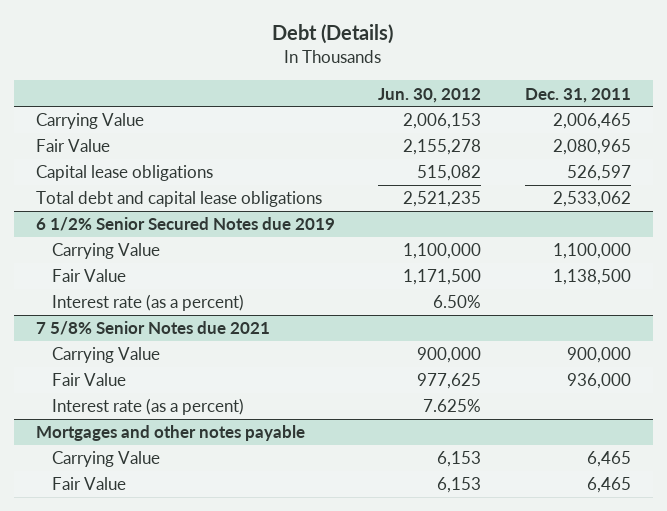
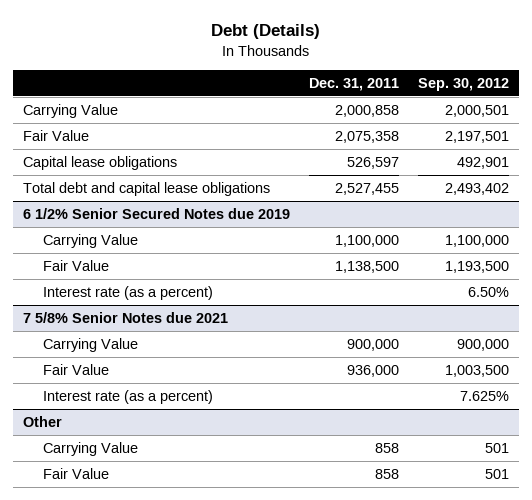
[378,87,482,103] Jun. 30, 2012 -> none
none -> [418,78,510,92] Sep. 30, 2012
[553,113,632,130] 2,006,465 -> [334,104,399,117] 2,000,858
[553,139,632,156] 2,080,965 -> [334,130,399,143] 2,075,358
[553,191,632,208] 2,533,062 -> [334,182,399,195] 2,527,455
[35,425,305,442] Mortgages and other notes payable -> none
none -> [22,415,62,427] Other
[587,451,632,468] 6,465 -> [374,442,399,453] 858
[587,477,632,494] 6,465 -> [374,468,399,479] 858

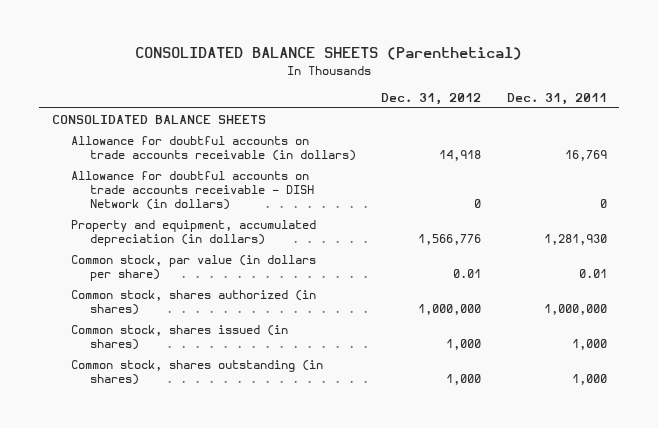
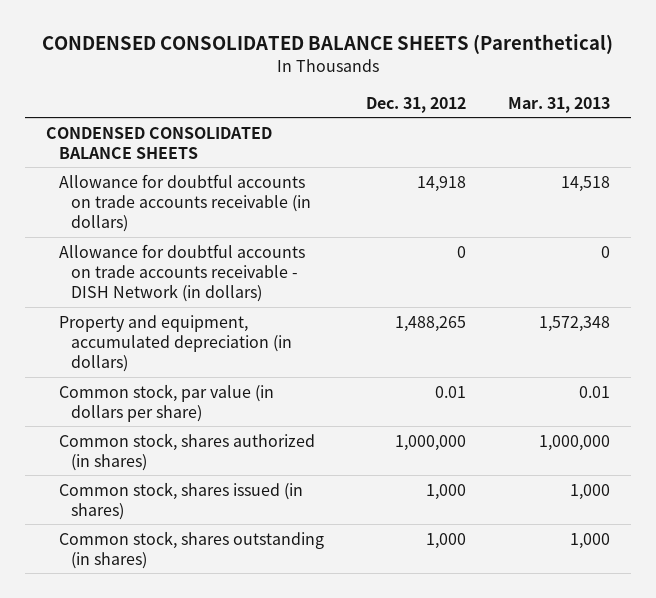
[135,47,523,61] CONSOLIDATED BALANCE SHEETS (Parenthetical) -> [41,34,613,55] CONDENSED CONSOLIDATED BALANCE SHEETS (Parenthetical)
[506,92,607,105] Dec. 31, 2011 -> none
none -> [507,96,610,113] Mar. 31, 2013
[51,115,266,125] CONSOLIDATED BALANCE SHEETS -> [46,126,273,159] CONDENSED CONSOLIDATED BALANCE SHEETS
[418,234,482,246] 1,566,776 -> [394,315,466,332] 1,488,265

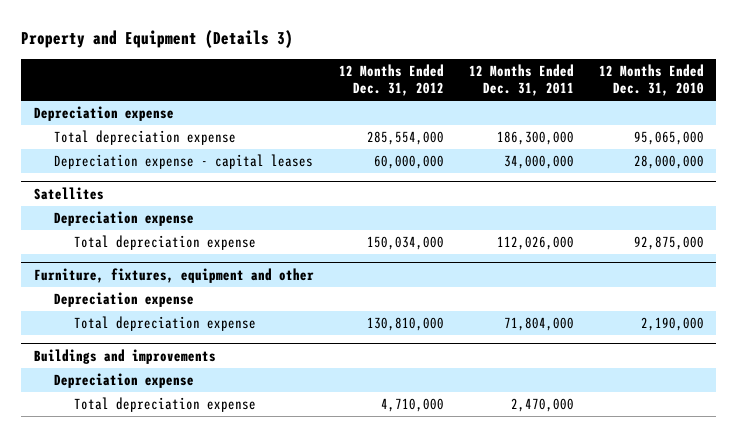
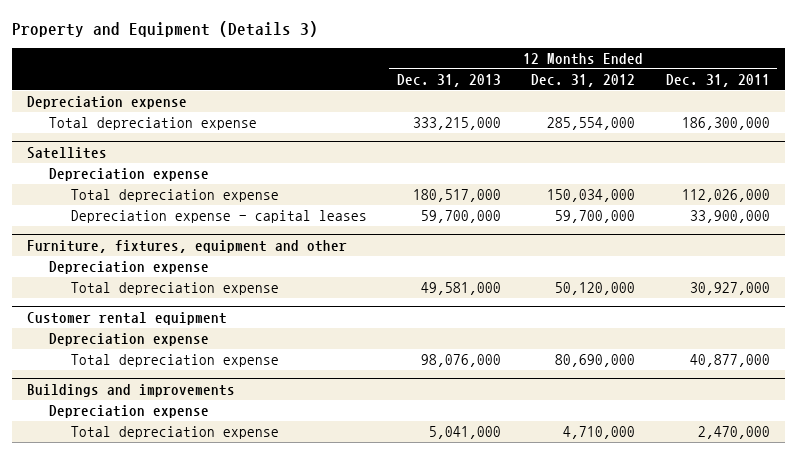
[598,63,704,97] 12 Months Ended Dec. 31, 2010 -> none
none -> [396,74,501,88] Dec. 31, 2013
[54,154,314,170] Depreciation expense - capital leases -> none
none -> [70,210,367,224] Depreciation expense - capital leases
[366,317,444,332] 130,810,000 -> [555,282,636,296] 50,120,000
[503,317,574,332] 71,804,000 -> [689,282,770,296] 30,927,000
none -> [26,311,227,325] Customer rental equipment
none -> [48,333,209,347] Depreciation expense
none -> [70,354,279,368] Total depreciation expense

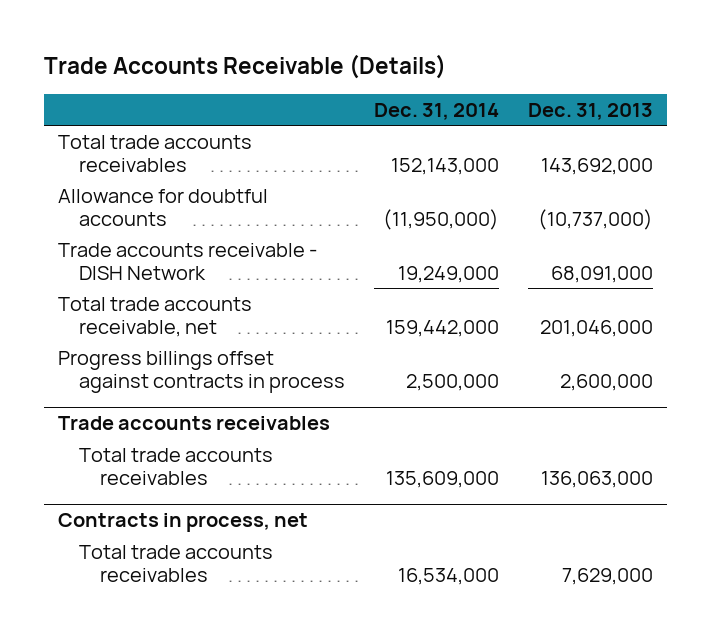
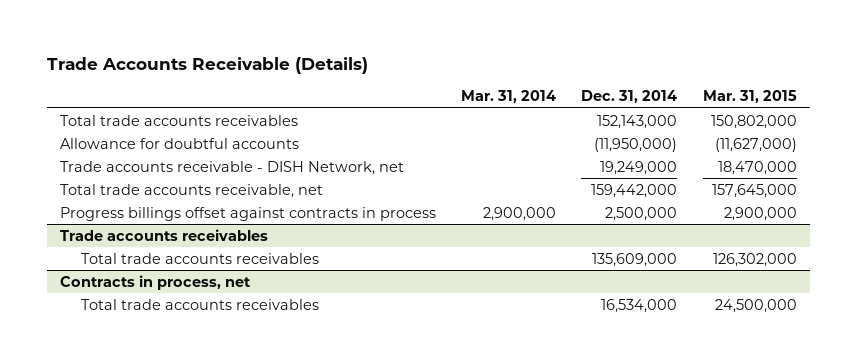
[527,102,653,120] Dec. 31, 2013 -> none
none -> [461,90,557,104] Mar. 31, 2014
none -> [702,90,797,104] Mar. 31, 2015
[58,242,318,281] Trade accounts receivable - DISH Network -> [59,160,404,175] Trade accounts receivable - DISH Network, net

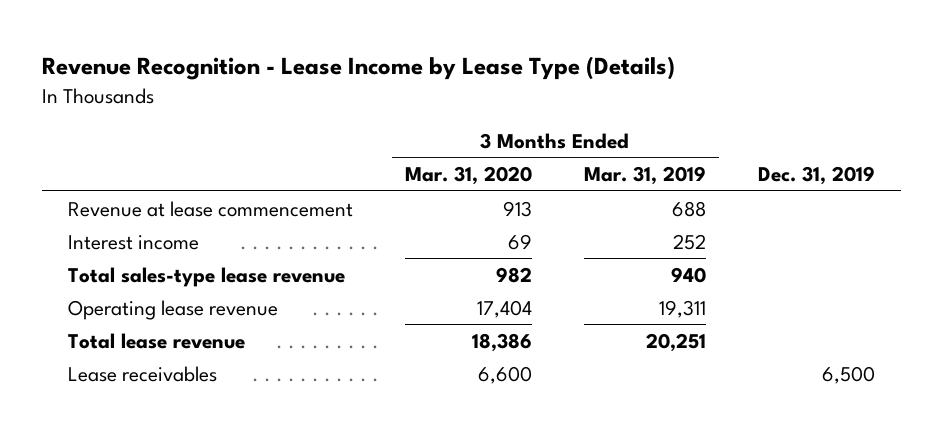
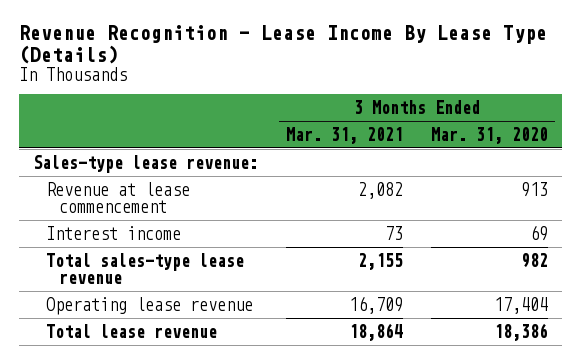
[41,56,675,81] Revenue Recognition - Lease Income by Lease Type (Details) -> [18,25,547,64] Revenue Recognition - Lease Income By Lease Type (Details)
[583,165,706,185] Mar. 31, 2019 -> none
[757,165,875,185] Dec. 31, 2019 -> none
none -> [285,126,403,144] Mar. 31, 2021
none -> [32,154,258,173] Sales-type lease revenue:
[67,365,217,382] Lease receivables -> none

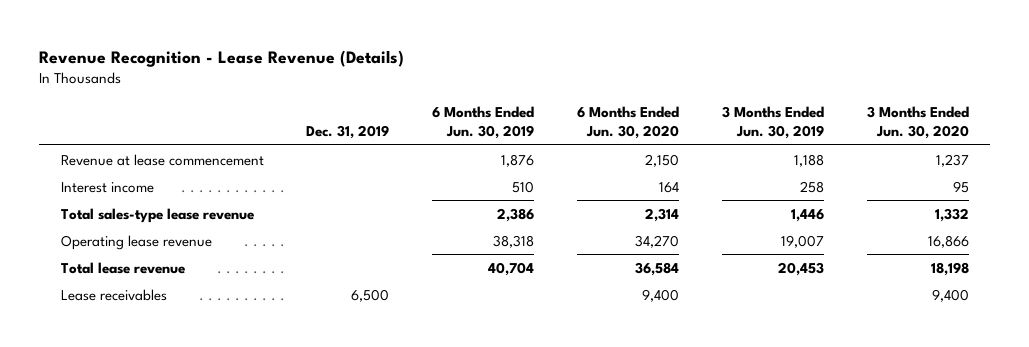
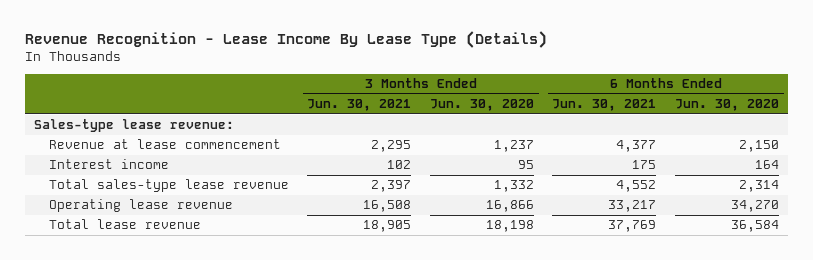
[39,49,405,67] Revenue Recognition - Lease Revenue (Details) -> [24,31,547,49] Revenue Recognition - Lease Income By Lease Type (Details)
[306,125,390,140] Dec. 31, 2019 -> none
[432,105,535,140] 6 Months Ended Jun. 30, 2019 -> none
[722,105,825,140] 3 Months Ended Jun. 30, 2019 -> none
none -> [307,99,412,112] Jun. 30, 2021
none -> [552,99,657,112] Jun. 30, 2021
none -> [33,119,234,133] Sales-type lease revenue:
[60,288,167,301] Lease receivables -> none

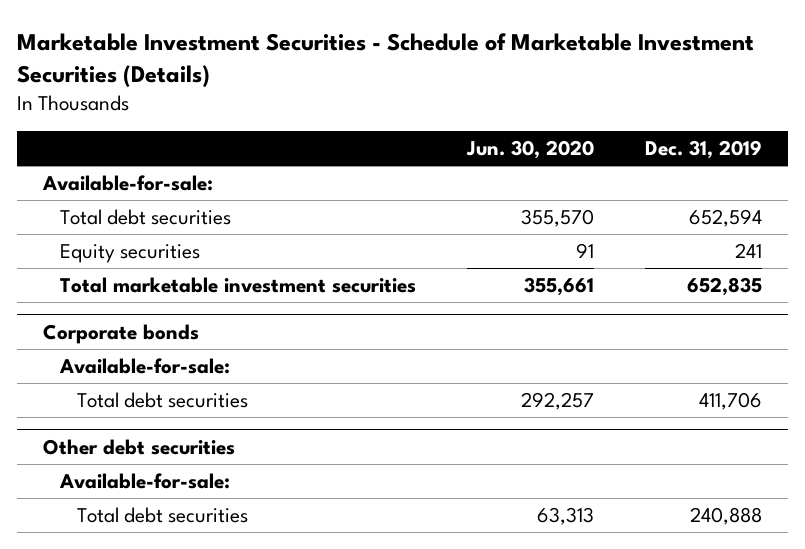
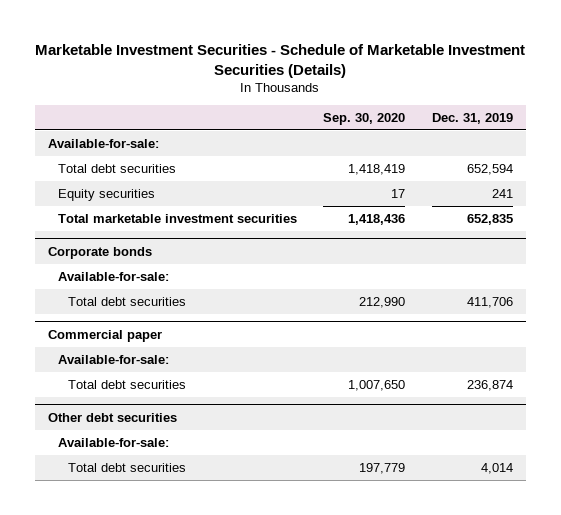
[466,139,595,159] Jun. 30, 2020 -> none
none -> [323,112,406,125] Sep. 30, 2020
none -> [47,329,162,342] Commercial paper
none -> [58,354,170,364] Available-for-sale:
none -> [68,379,187,389] Total debt securities
[690,506,763,525] 240,888 -> [480,462,513,474] 4,014

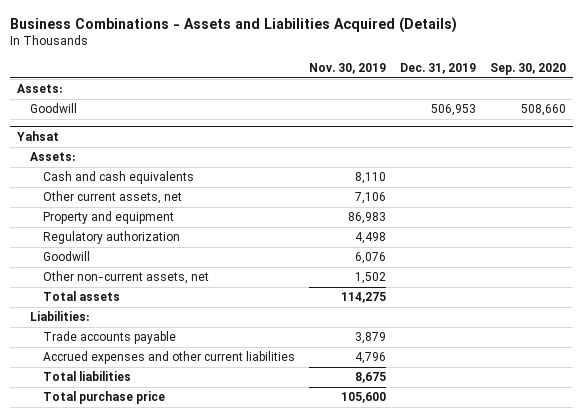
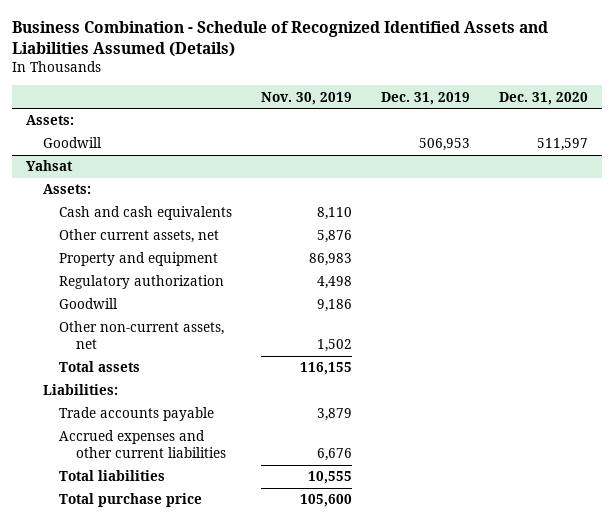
[9,16,457,33] Business Combinations - Assets and Liabilities Acquired (Details) -> [11,20,548,57] Business Combination - Schedule of Recognized Identified Assets and Liabilities Assumed (Details)
[489,63,566,76] Sep. 30, 2020 -> none
none -> [498,91,588,105] Dec. 31, 2020
[354,192,386,205] 7,106 -> [316,230,352,244] 5,876
[354,252,386,265] 6,076 -> [316,299,352,313] 9,186
[340,292,386,304] 114,275 -> [299,362,352,376] 116,155
[354,352,386,365] 4,796 -> [316,448,352,462] 6,676
[354,372,386,384] 8,675 -> [307,471,352,485] 10,555

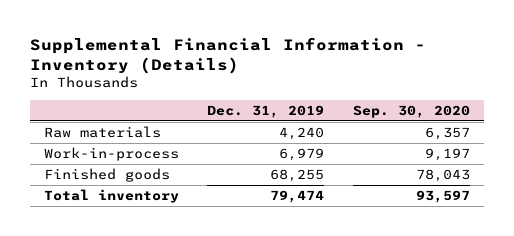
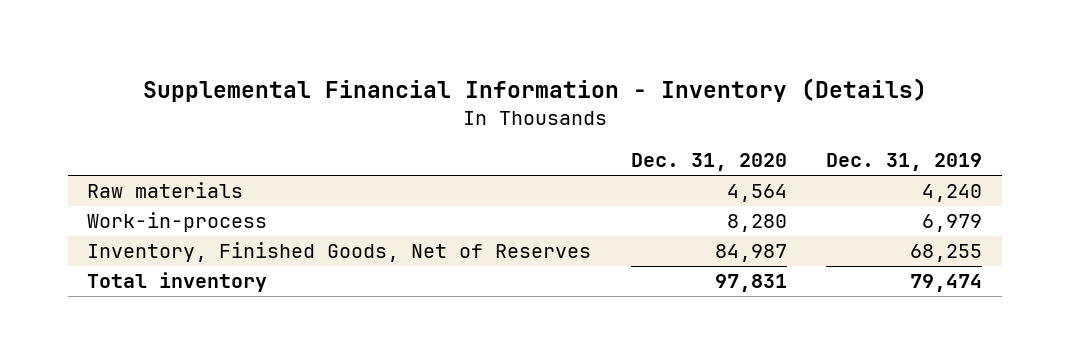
[353,104,471,118] Sep. 30, 2020 -> none
none -> [630,153,787,172] Dec. 31, 2020
[43,167,170,182] Finished goods -> [87,242,592,263] Inventory, Finished Goods, Net of Reserves

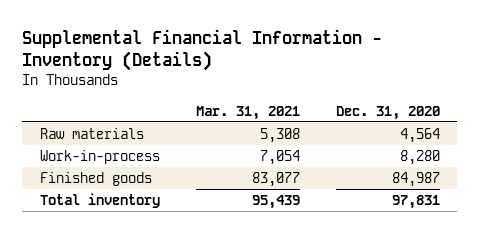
[826,153,983,172] Dec. 31, 2019 -> none
none -> [195,105,300,120] Mar. 31, 2021
[87,242,592,263] Inventory, Finished Goods, Net of Reserves -> [40,172,153,187] Finished goods

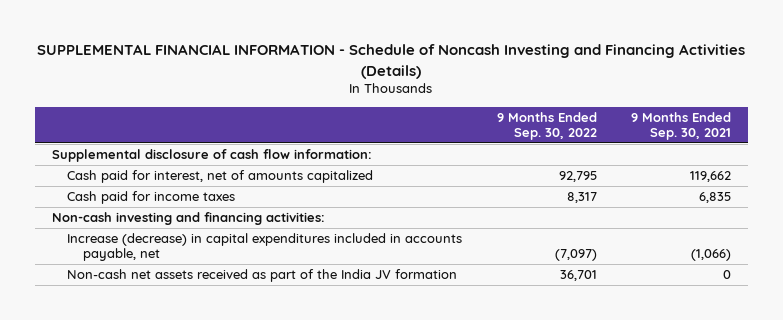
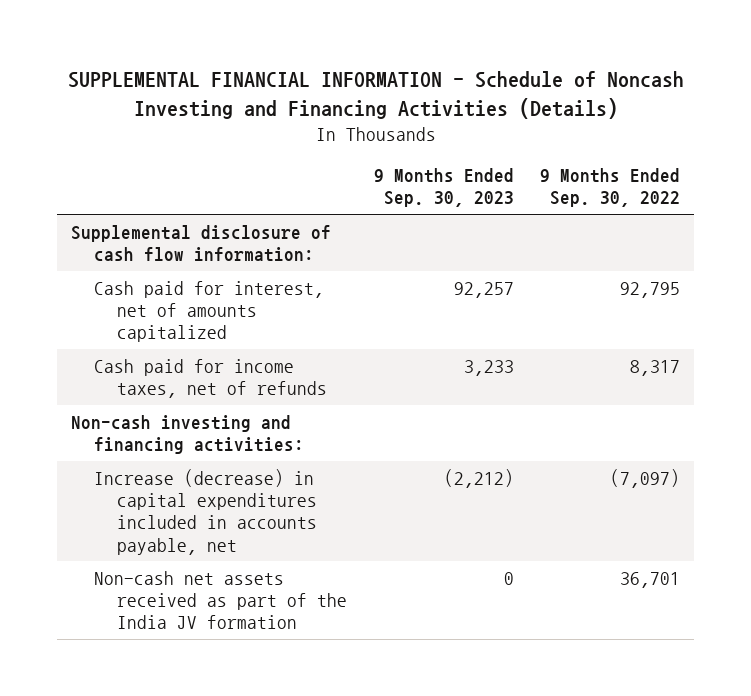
[630,111,731,140] 9 Months Ended Sep. 30, 2021 -> none
none -> [373,168,514,208] 9 Months Ended Sep. 30, 2023
[67,190,236,204] Cash paid for income taxes -> [93,358,327,398] Cash paid for income taxes, net of refunds

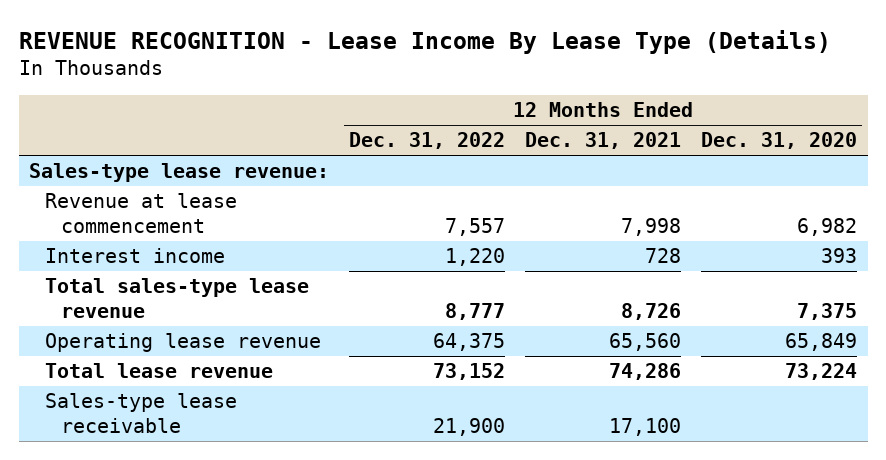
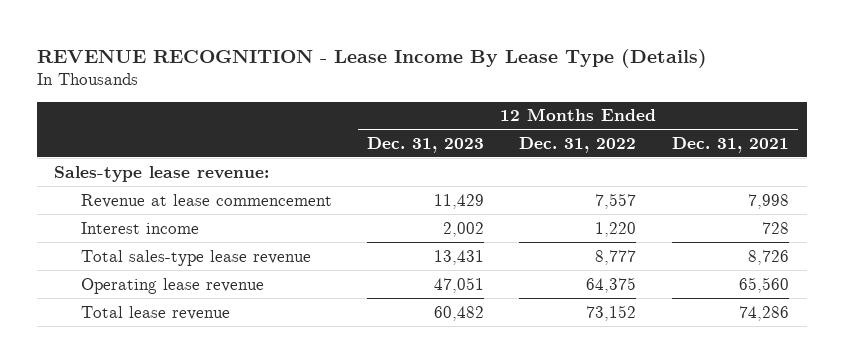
[701,132,858,150] Dec. 31, 2020 -> none
none -> [367,136,485,153] Dec. 31, 2023
[44,393,237,433] Sales-type lease receivable -> none

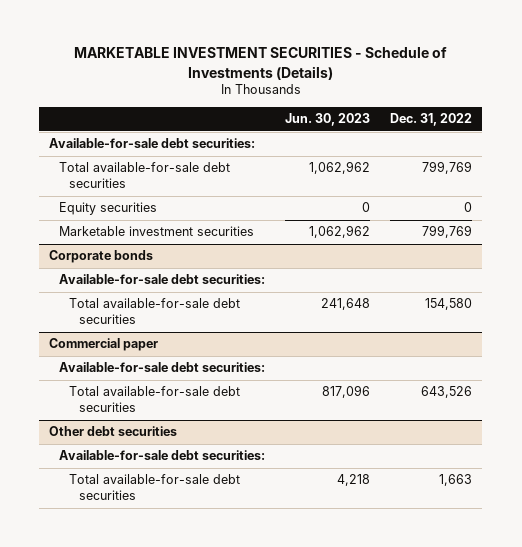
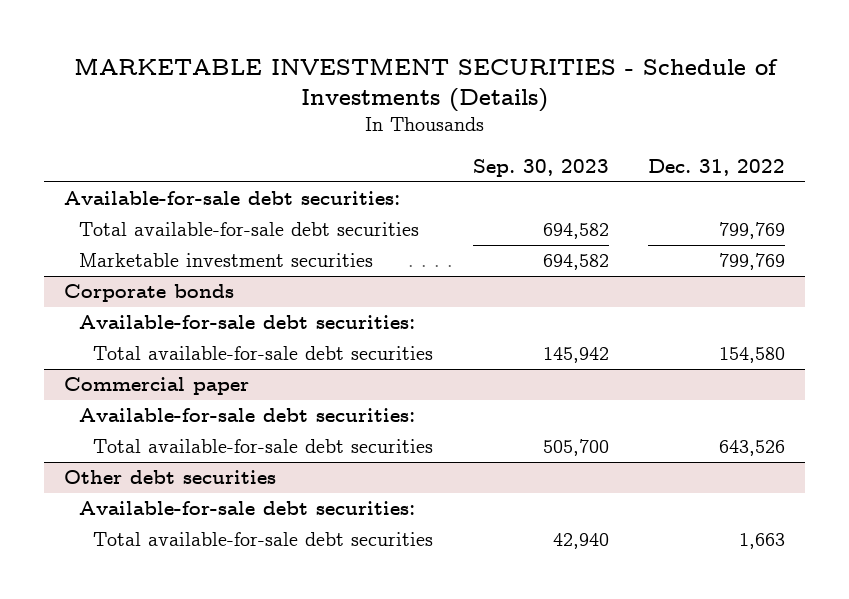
[285,113,371,127] Jun. 30, 2023 -> none
none -> [472,158,609,177] Sep. 30, 2023
[59,202,158,216] Equity securities -> none

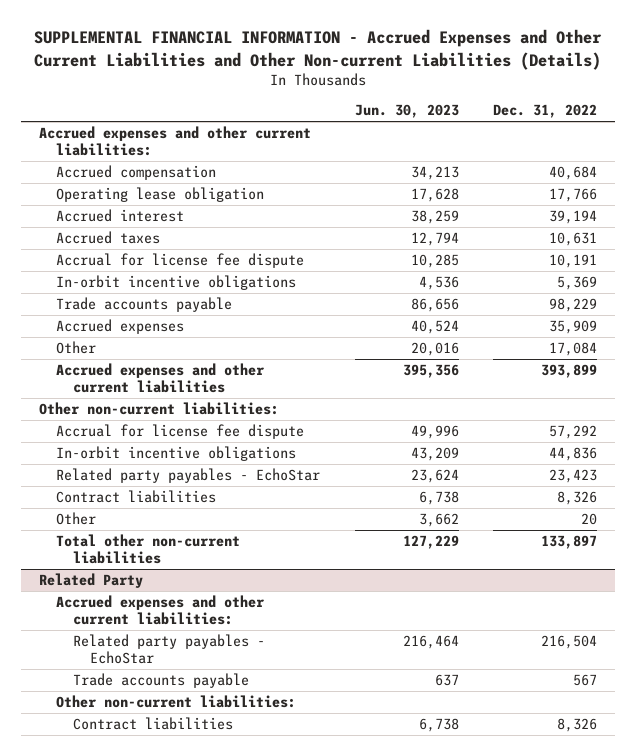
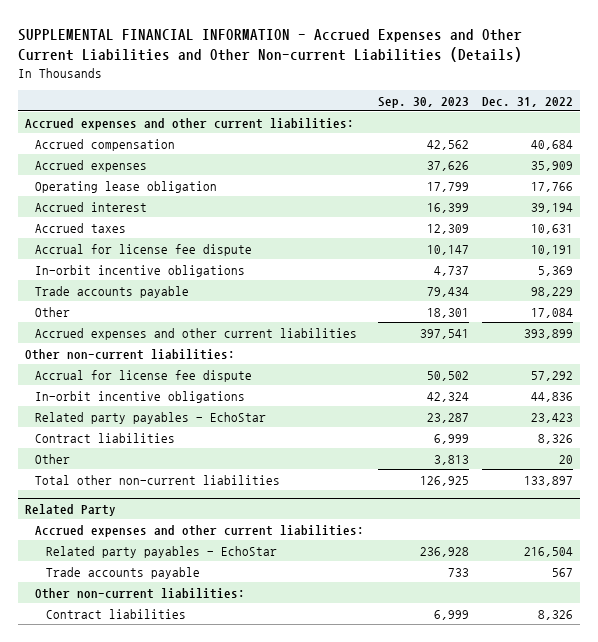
[354,104,459,119] Jun. 30, 2023 -> none
none -> [377,96,469,108] Sep. 30, 2023
[55,319,184,335] Accrued expenses -> [35,159,148,172] Accrued expenses

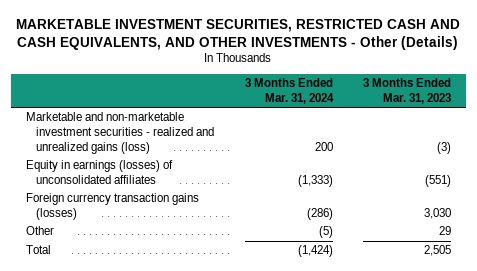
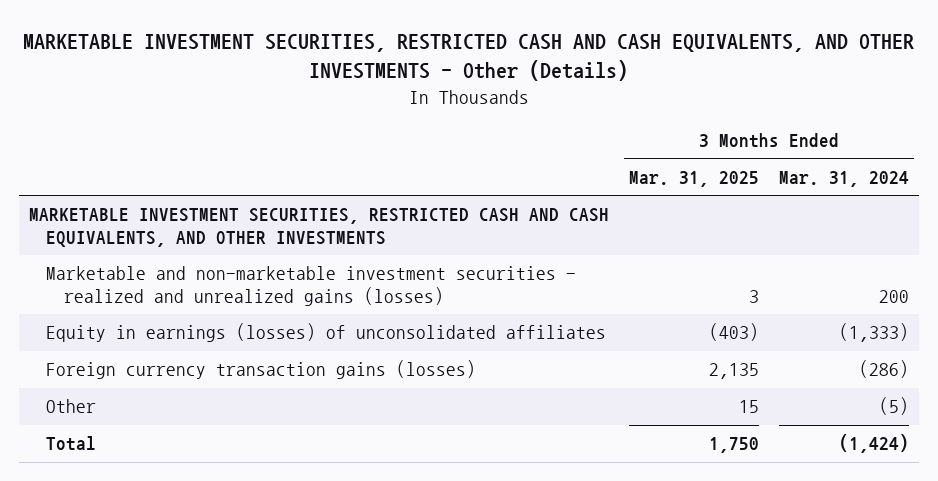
[363,78,452,105] 3 Months Ended Mar. 31, 2023 -> none
none -> [628,171,759,188] Mar. 31, 2025
none -> [28,208,609,248] MARKETABLE INVESTMENT SECURITIES, RESTRICTED CASH AND CASH EQUIVALENTS, AND OTHER INVESTMENTS
[25,112,215,154] Marketable and non-marketable investment securities - realized and unrealized gains (loss) -> [46,266,577,307] Marketable and non-marketable investment securities - realized and unrealized gains (losses)

